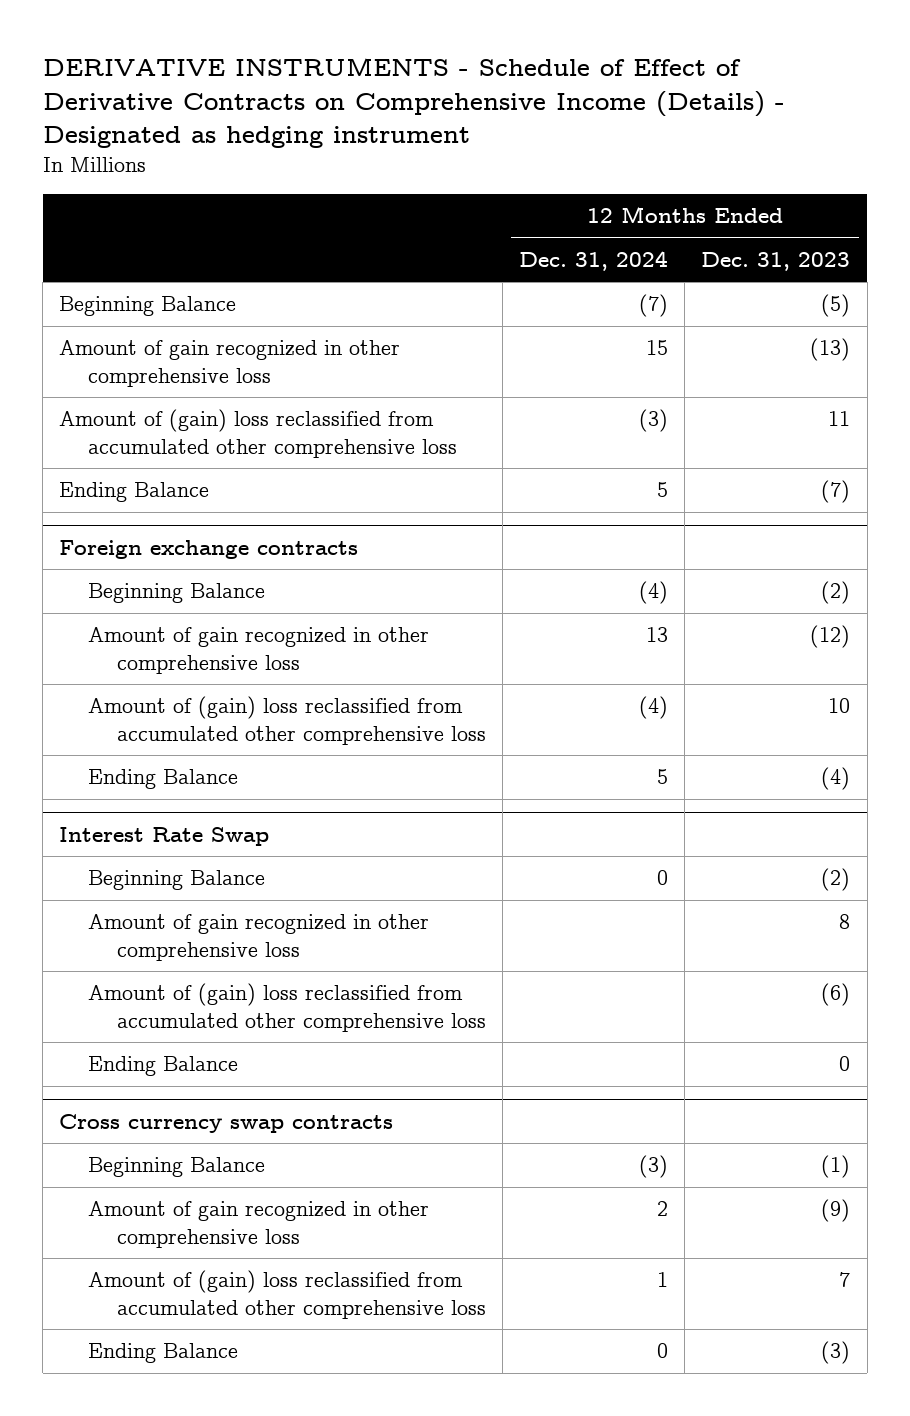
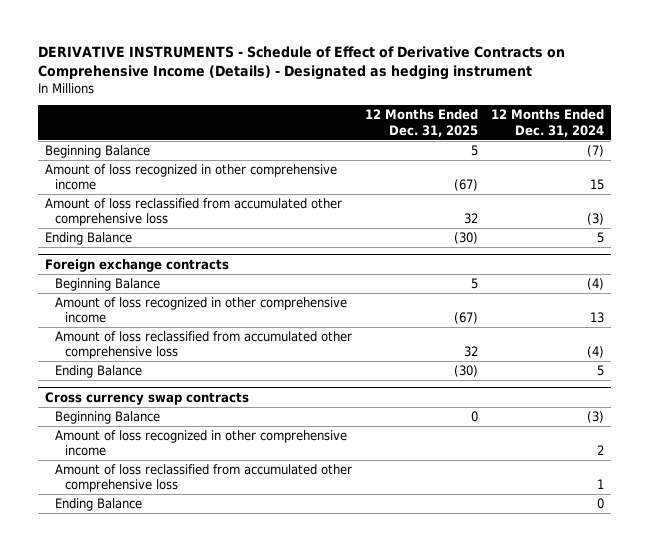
[701,251,851,271] Dec. 31, 2023 -> none
none -> [364,109,478,137] 12 Months Ended Dec. 31, 2025
[59,340,401,387] Amount of gain recognized in other comprehensive loss -> [44,164,337,191] Amount of loss recognized in other comprehensive income
[59,409,458,458] Amount of (gain) loss reclassified from accumulated other comprehensive loss -> [44,198,342,227] Amount of loss reclassified from accumulated other comprehensive loss
[88,627,430,674] Amount of gain recognized in other comprehensive loss -> [54,297,347,324] Amount of loss recognized in other comprehensive income
[88,696,487,745] Amount of (gain) loss reclassified from accumulated other comprehensive loss -> [54,331,352,360] Amount of loss reclassified from accumulated other comprehensive loss
[59,826,270,846] Interest Rate Swap -> none
[88,870,266,891] Beginning Balance -> none
[88,914,430,961] Amount of gain recognized in other comprehensive loss -> none
[88,983,487,1032] Amount of (gain) loss reclassified from accumulated other comprehensive loss -> none
[88,1056,239,1077] Ending Balance -> none
[88,1201,430,1248] Amount of gain recognized in other comprehensive loss -> [54,430,347,457] Amount of loss recognized in other comprehensive income
[88,1270,487,1319] Amount of (gain) loss reclassified from accumulated other comprehensive loss -> [54,464,352,493] Amount of loss reclassified from accumulated other comprehensive loss

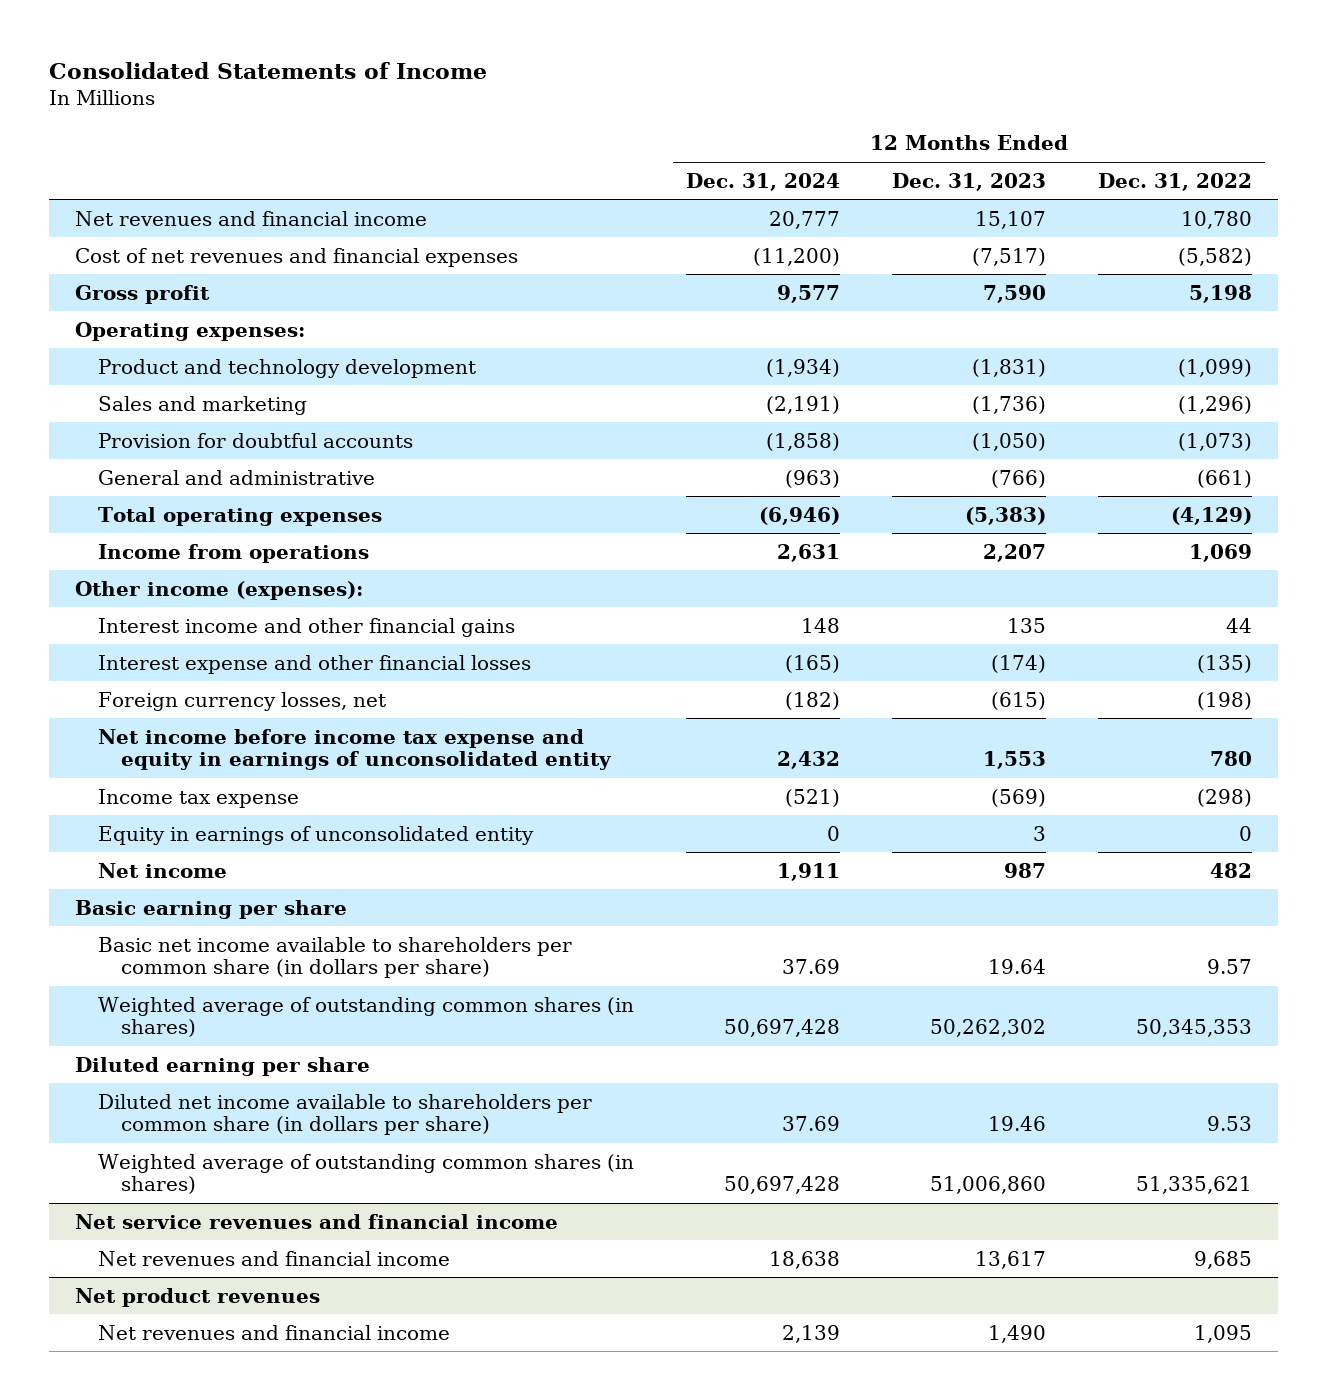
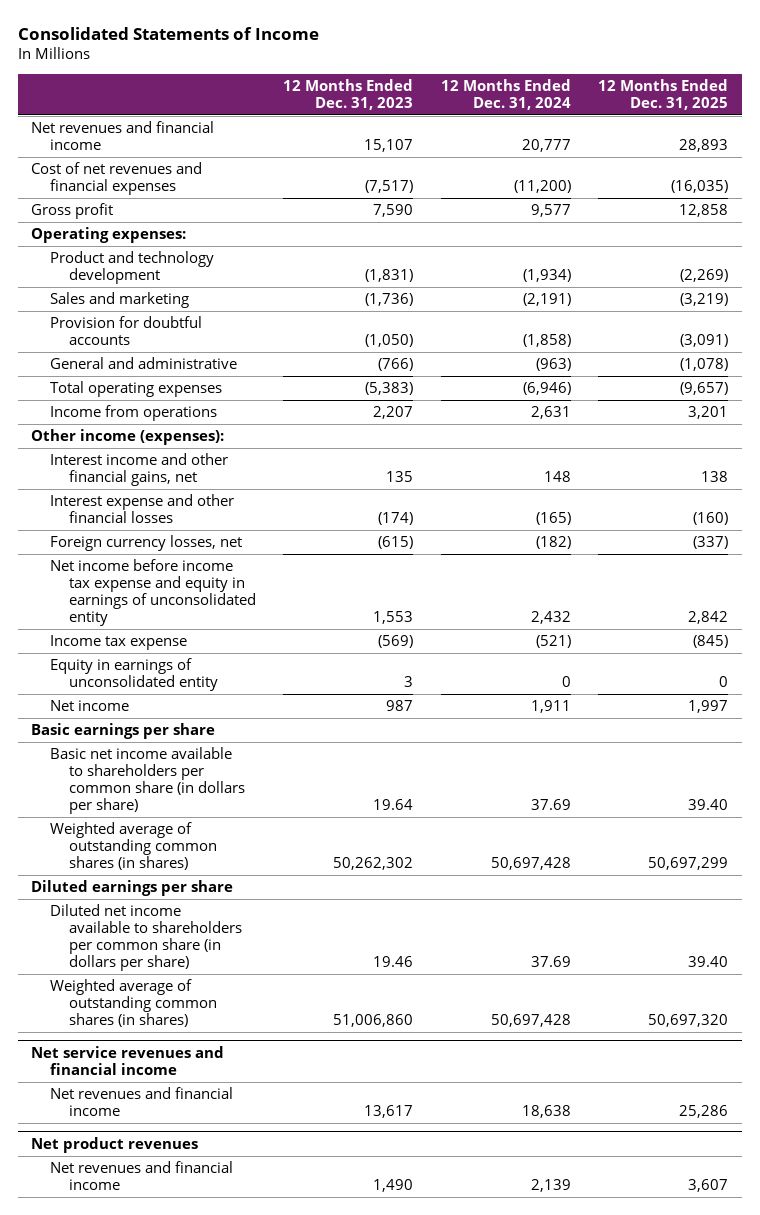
[1097,172,1252,191] Dec. 31, 2022 -> none
none -> [598,78,729,110] 12 Months Ended Dec. 31, 2025
[98,617,516,637] Interest income and other financial gains -> [50,453,229,487] Interest income and other financial gains, net
[75,899,348,919] Basic earning per share -> [31,723,216,740] Basic earnings per share
[75,1056,371,1076] Diluted earning per share -> [31,880,234,897] Diluted earnings per share

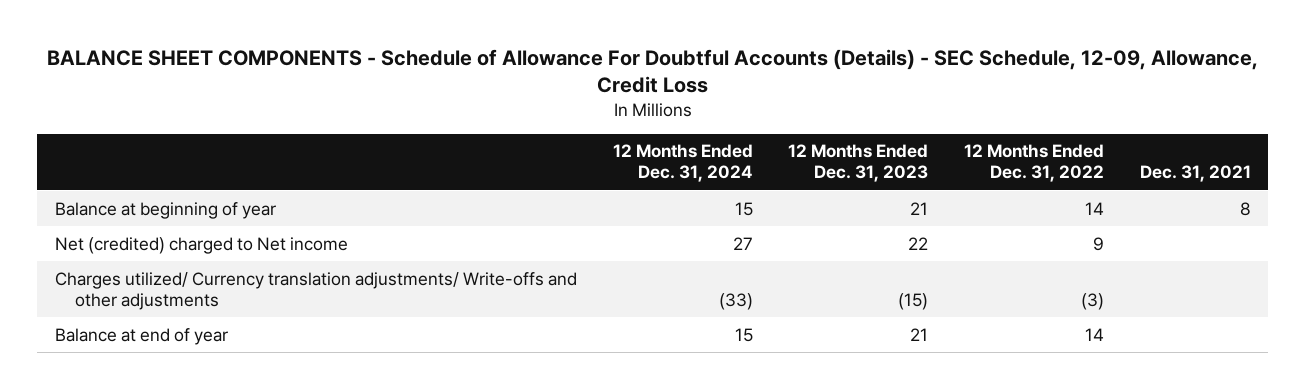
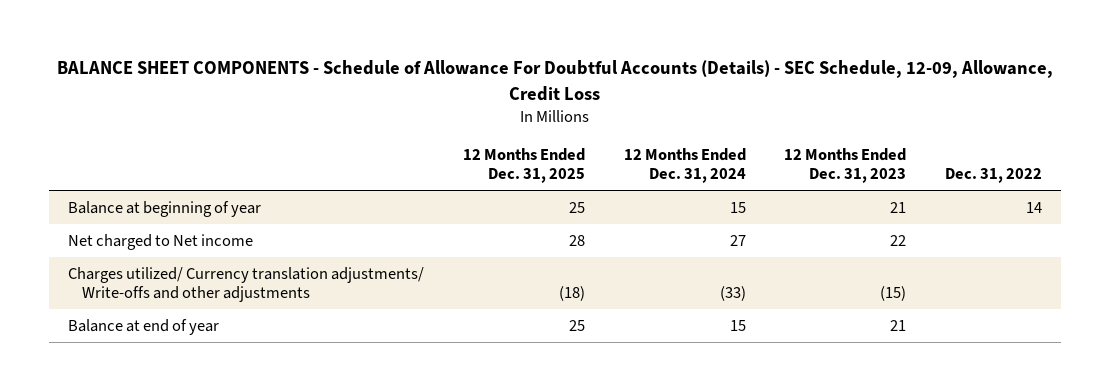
[963,144,1104,183] 12 Months Ended Dec. 31, 2022 -> none
[1139,165,1251,183] Dec. 31, 2021 -> none
none -> [463,147,586,184] 12 Months Ended Dec. 31, 2025
none -> [944,168,1042,184] Dec. 31, 2022
[54,236,348,254] Net (credited) charged to Net income -> [68,233,254,250] Net charged to Net income

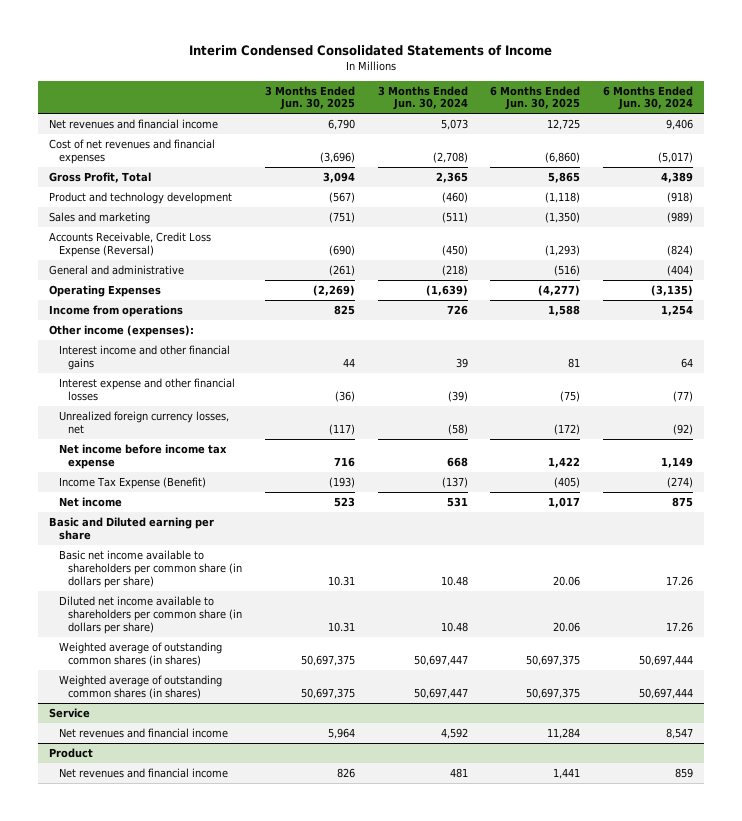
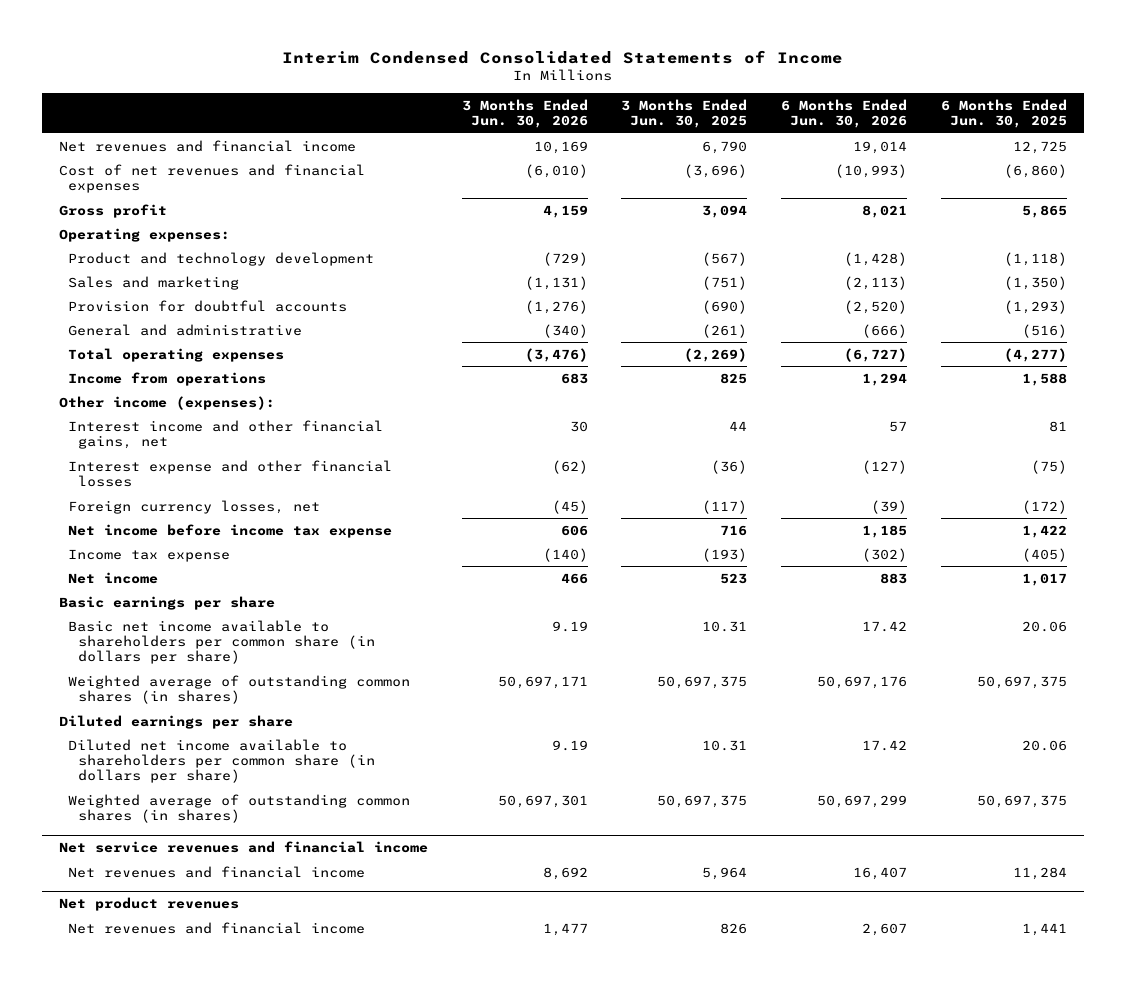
[377,85,468,111] 3 Months Ended Jun. 30, 2024 -> none
[603,85,694,111] 6 Months Ended Jun. 30, 2024 -> none
none -> [461,99,588,129] 3 Months Ended Jun. 30, 2026
none -> [781,99,908,129] 6 Months Ended Jun. 30, 2026
[49,172,152,184] Gross Profit, Total -> [59,203,168,218] Gross profit
none -> [59,227,231,242] Operating expenses:
[49,232,212,257] Accounts Receivable, Credit Loss Expense (Reversal) -> [68,299,348,312] Provision for doubtful accounts
[49,285,162,298] Operating Expenses -> [68,347,285,362] Total operating expenses
[58,345,230,370] Interest income and other financial gains -> [68,419,384,449] Interest income and other financial gains, net
[58,411,229,434] Unrealized foreign currency losses, net -> [68,499,321,514] Foreign currency losses, net
[58,477,206,490] Income Tax Expense (Benefit) -> [68,548,231,562] Income tax expense
[49,517,215,540] Basic and Diluted earning per share -> [59,595,276,610] Basic earnings per share
none -> [59,714,294,729] Diluted earnings per share
[58,596,243,634] Diluted net income available to shareholders per common share (in dollars per share) -> [68,738,375,783] Diluted net income available to shareholders per common share (in dollars per share)
[49,708,91,719] Service -> [59,841,429,854] Net service revenues and financial income
[49,748,94,759] Product -> [59,897,240,912] Net product revenues

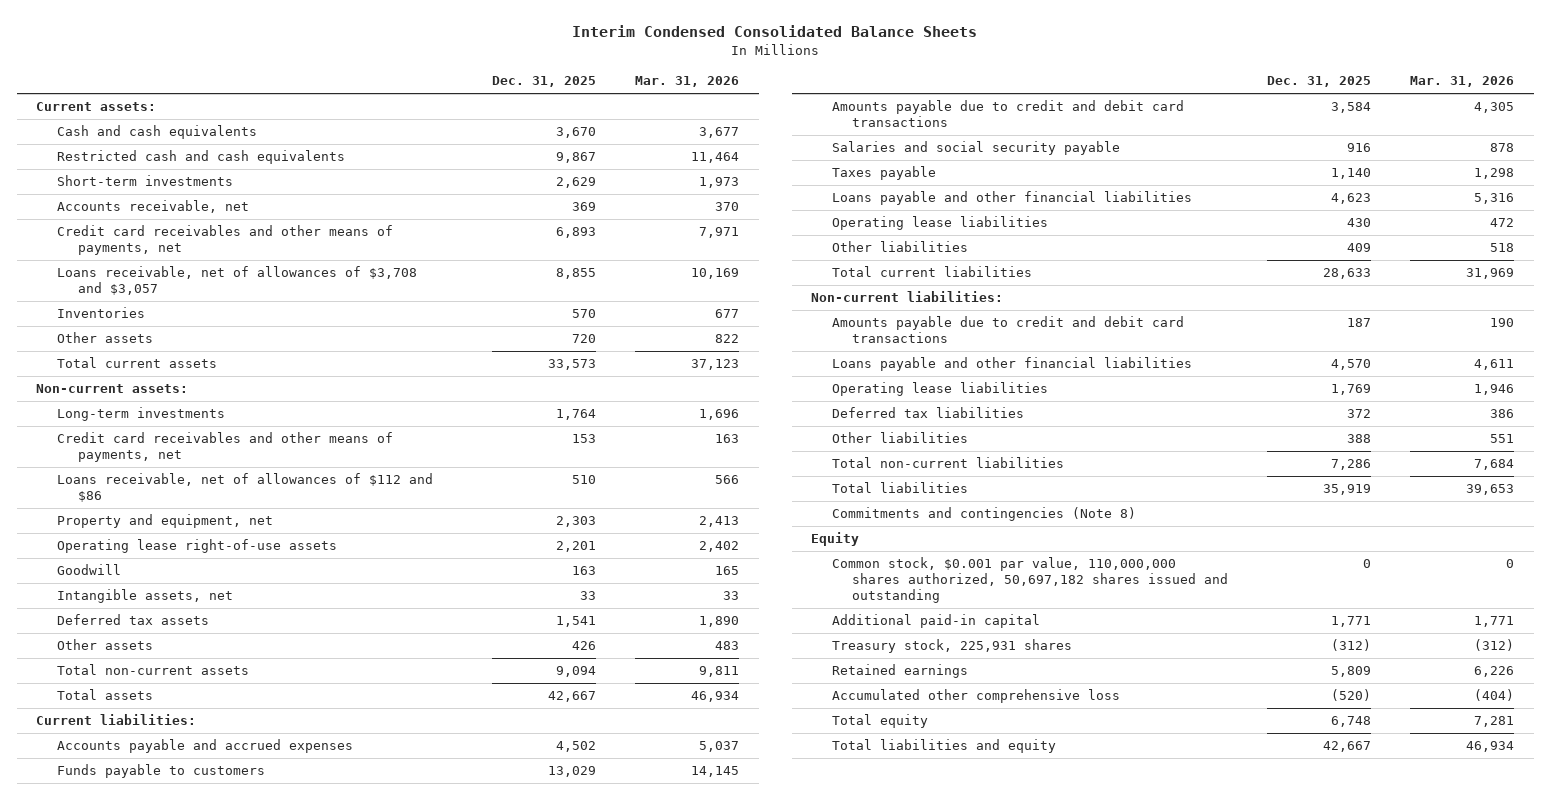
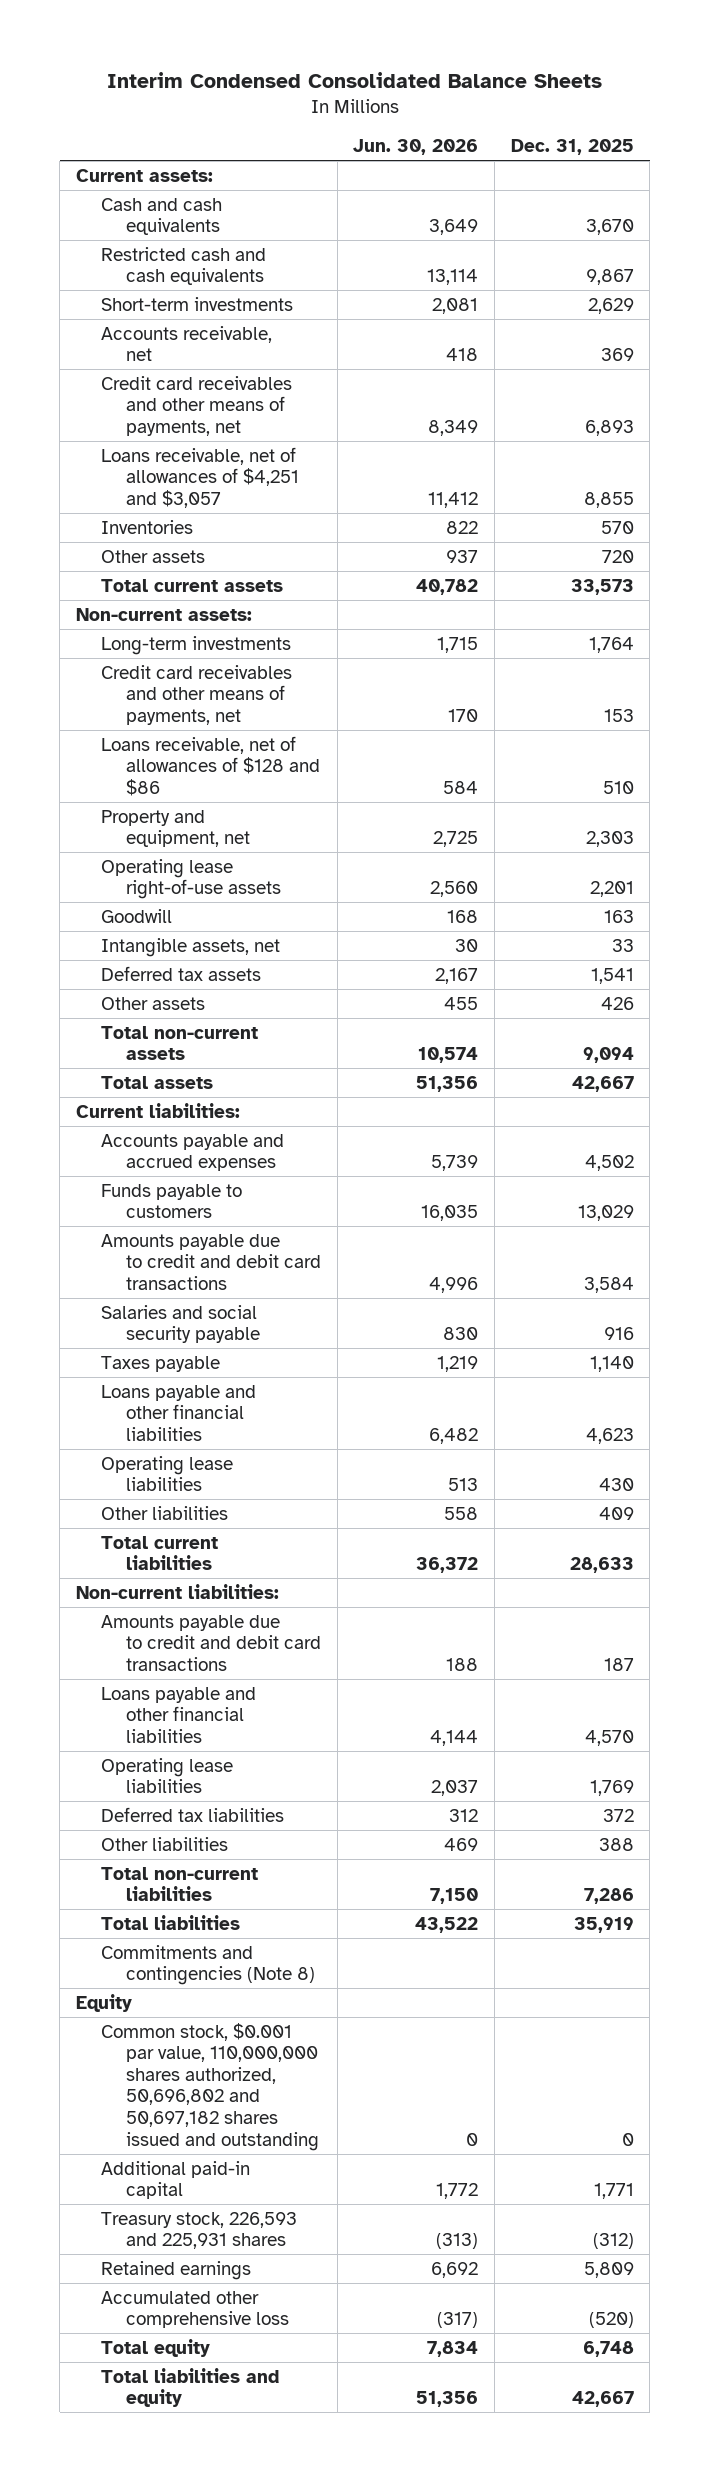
[635,76,740,88] Mar. 31, 2026 -> none
none -> [353,139,479,156] Jun. 30, 2026
[56,266,417,296] Loans receivable, net of allowances of $3,708 and $3,057 -> [101,446,300,508] Loans receivable, net of allowances of $4,251 and $3,057
[56,473,433,503] Loans receivable, net of allowances of $112 and $86 -> [101,735,321,796] Loans receivable, net of allowances of $128 and $86
[831,557,1229,604] Common stock, $0.001 par value, 110,000,000 shares authorized, 50,697,182 shares issued and outstanding -> [101,2022,320,2151] Common stock, $0.001 par value, 110,000,000 shares authorized, 50,696,802 and 50,697,182 shares issued and outstanding
[831,639,1072,654] Treasury stock, 225,931 shares -> [101,2211,298,2250] Treasury stock, 226,593 and 225,931 shares

